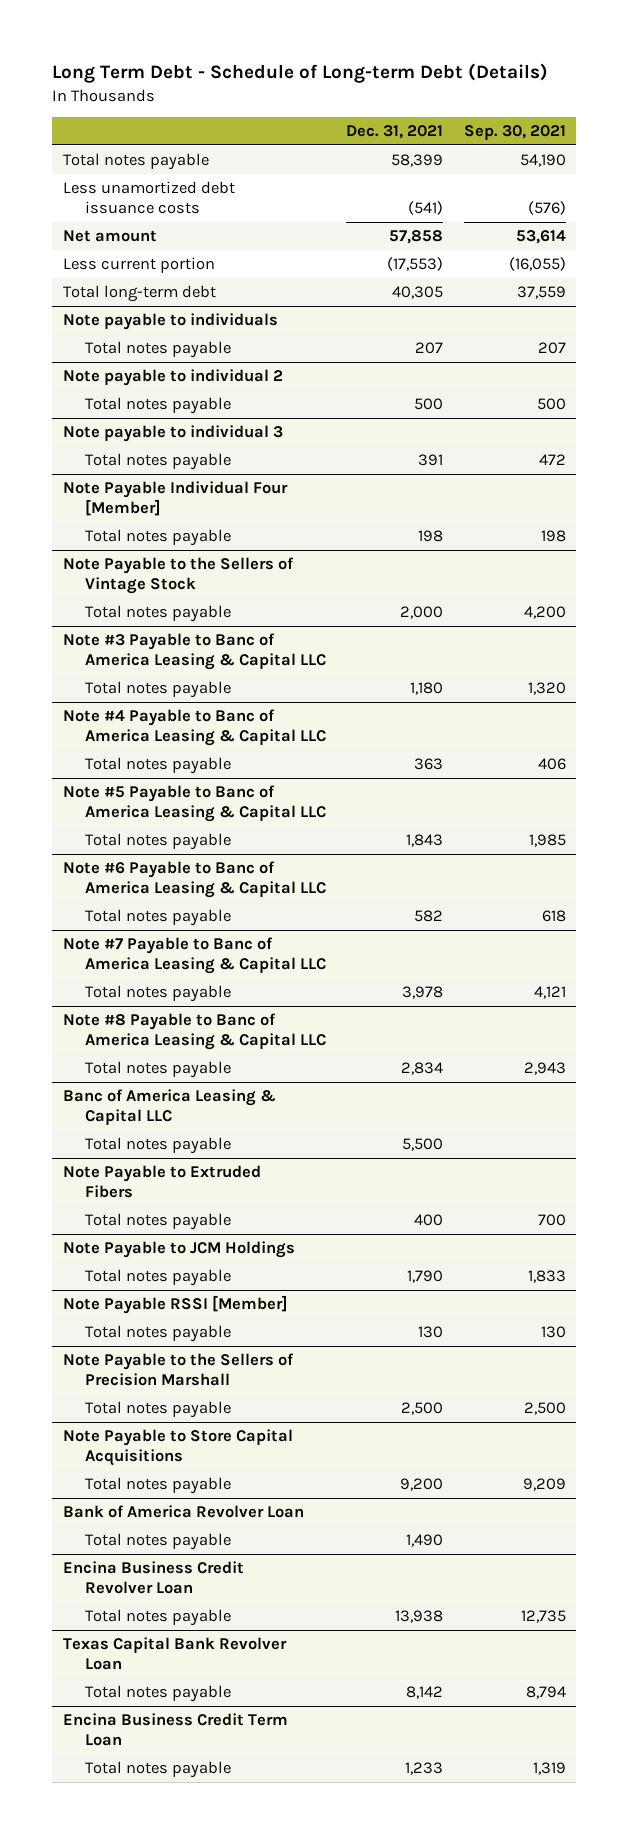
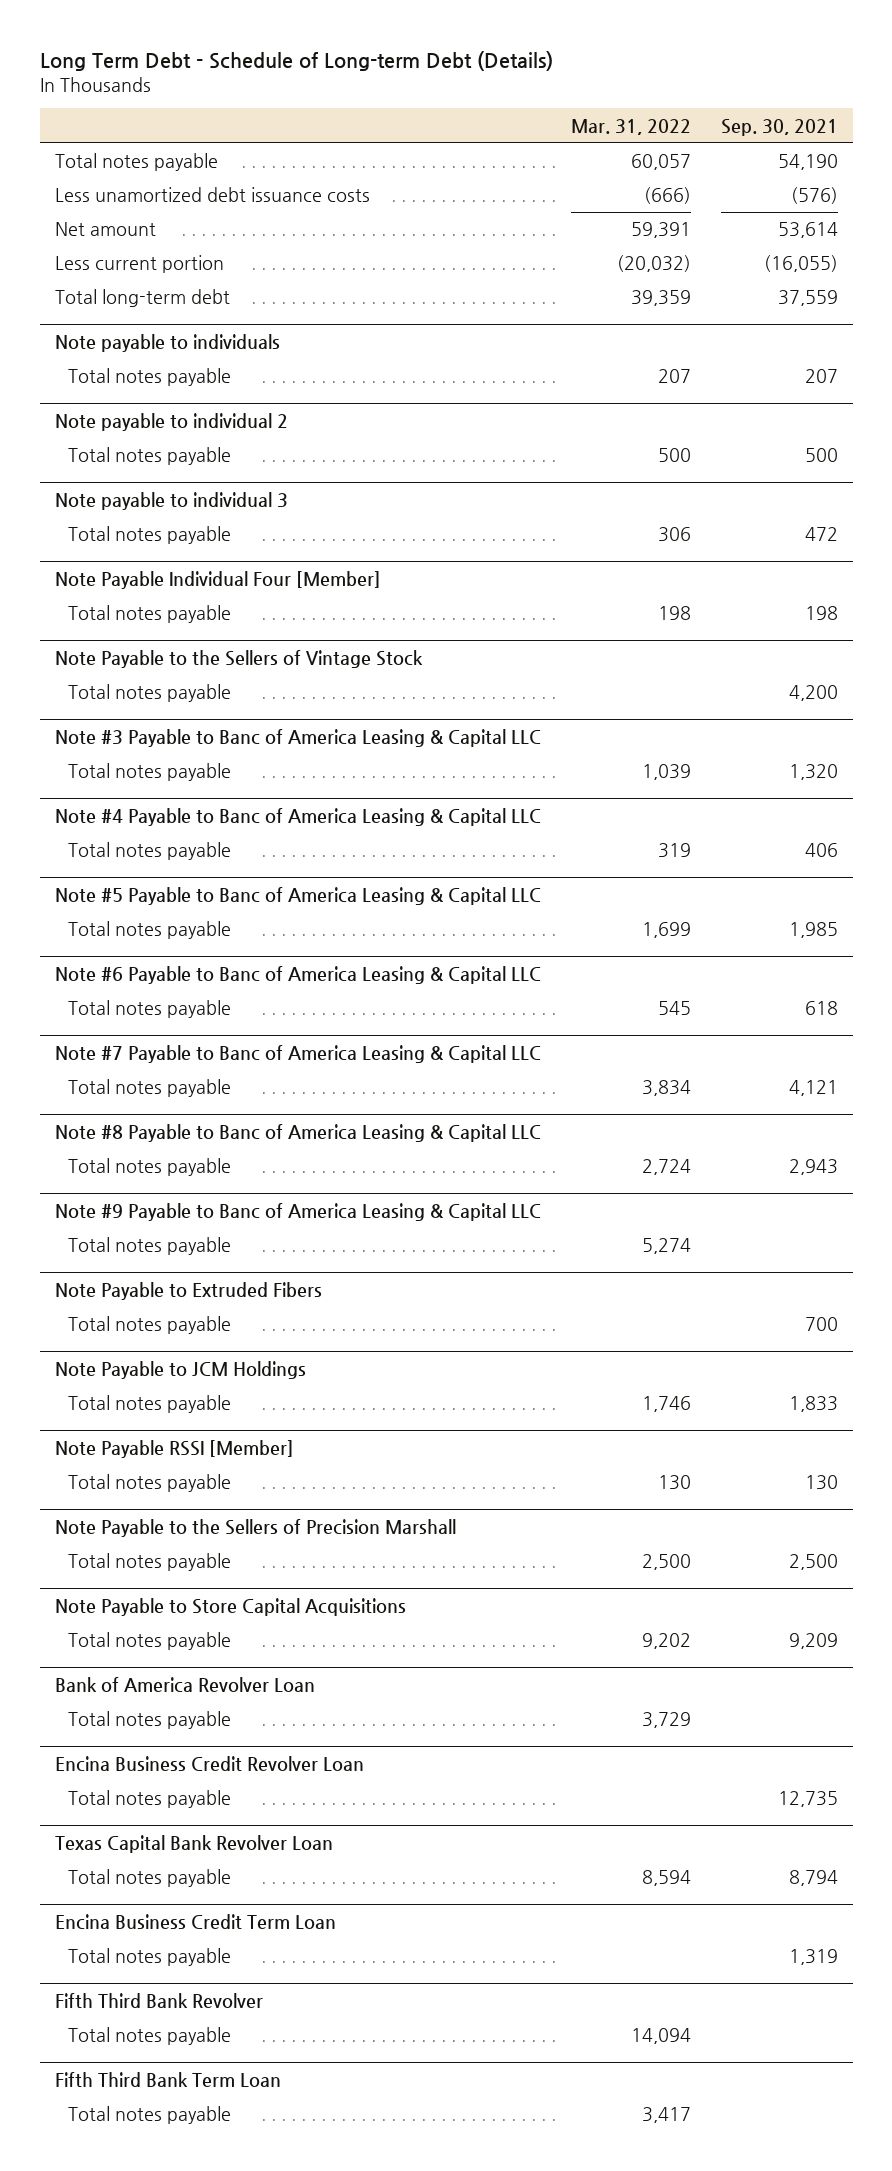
[346,125,444,140] Dec. 31, 2021 -> none
none -> [570,118,691,135] Mar. 31, 2022
[62,1089,276,1126] Banc of America Leasing & Capital LLC -> [54,1202,541,1221] Note #9 Payable to Banc of America Leasing & Capital LLC
none -> [54,1992,263,2008] Fifth Third Bank Revolver
none -> [67,2027,231,2046] Total notes payable
none -> [54,2071,281,2087] Fifth Third Bank Term Loan
none -> [67,2106,231,2125] Total notes payable

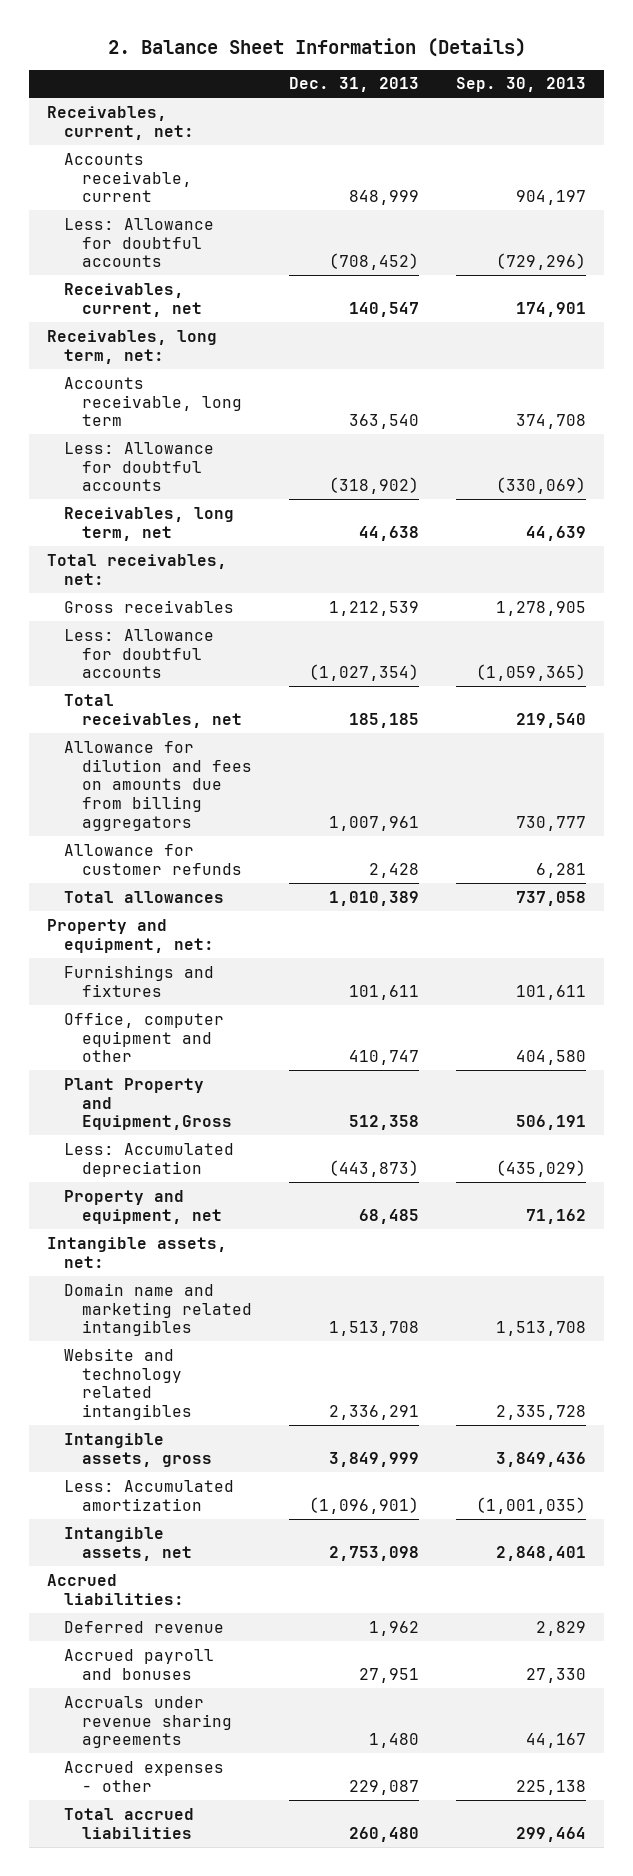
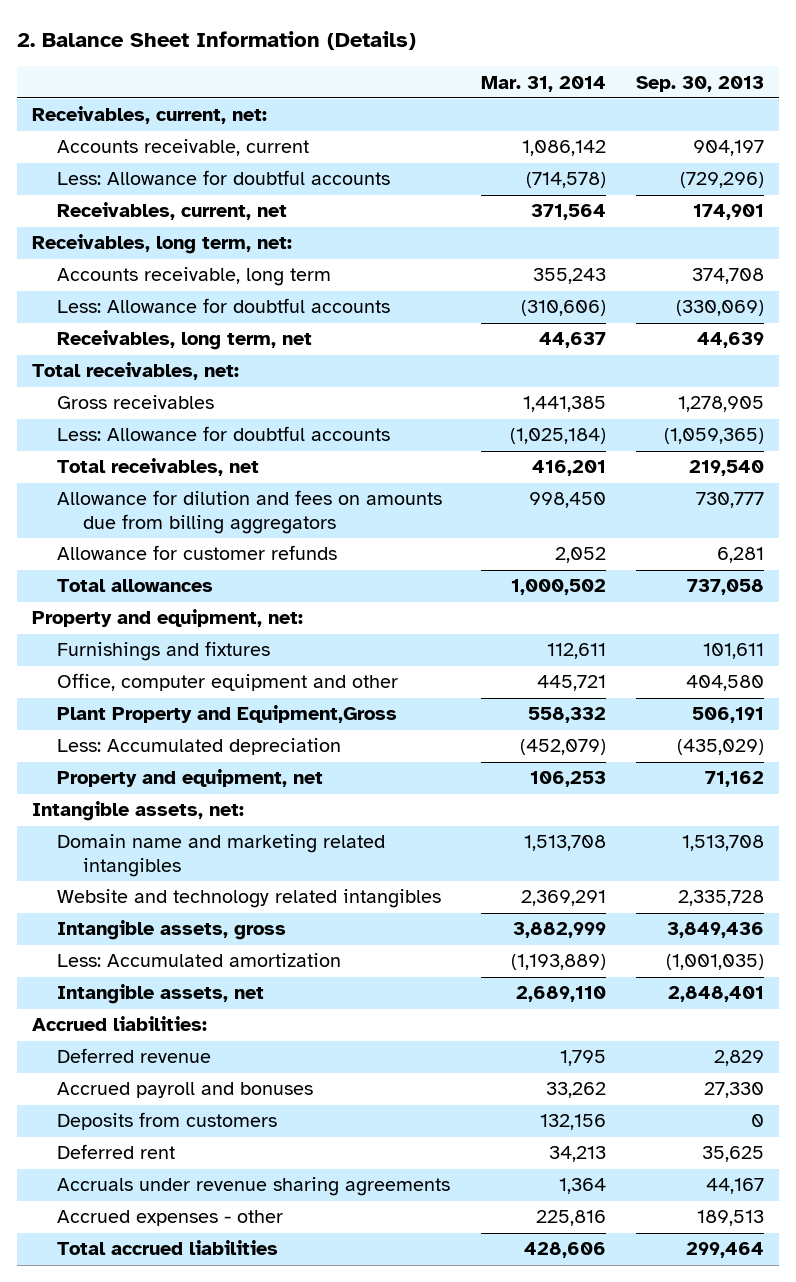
[288,77,419,93] Dec. 31, 2013 -> none
none -> [480,75,606,92] Mar. 31, 2014
none -> [57,1112,278,1131] Deposits from customers
none -> [57,1144,176,1160] Deferred rent
[515,1779,586,1795] 225,138 -> [696,1210,764,1227] 189,513

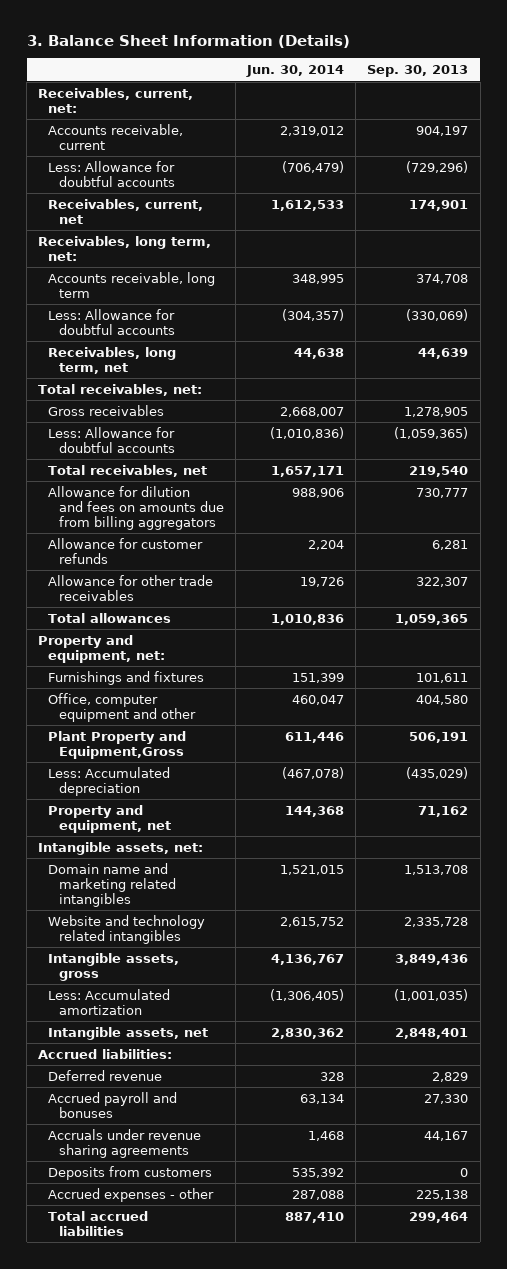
[16,30,416,50] 2. Balance Sheet Information (Details) -> [26,34,350,48] 3. Balance Sheet Information (Details)
[480,75,606,92] Mar. 31, 2014 -> none
none -> [246,65,345,78] Jun. 30, 2014
none -> [48,574,214,601] Allowance for other trade receivables
[686,579,764,596] 737,058 -> [395,613,469,625] 1,059,365
[57,1144,176,1160] Deferred rent -> none
[57,1112,278,1131] Deposits from customers -> [48,1165,213,1180] Deposits from customers
[696,1210,764,1227] 189,513 -> [416,1189,469,1200] 225,138

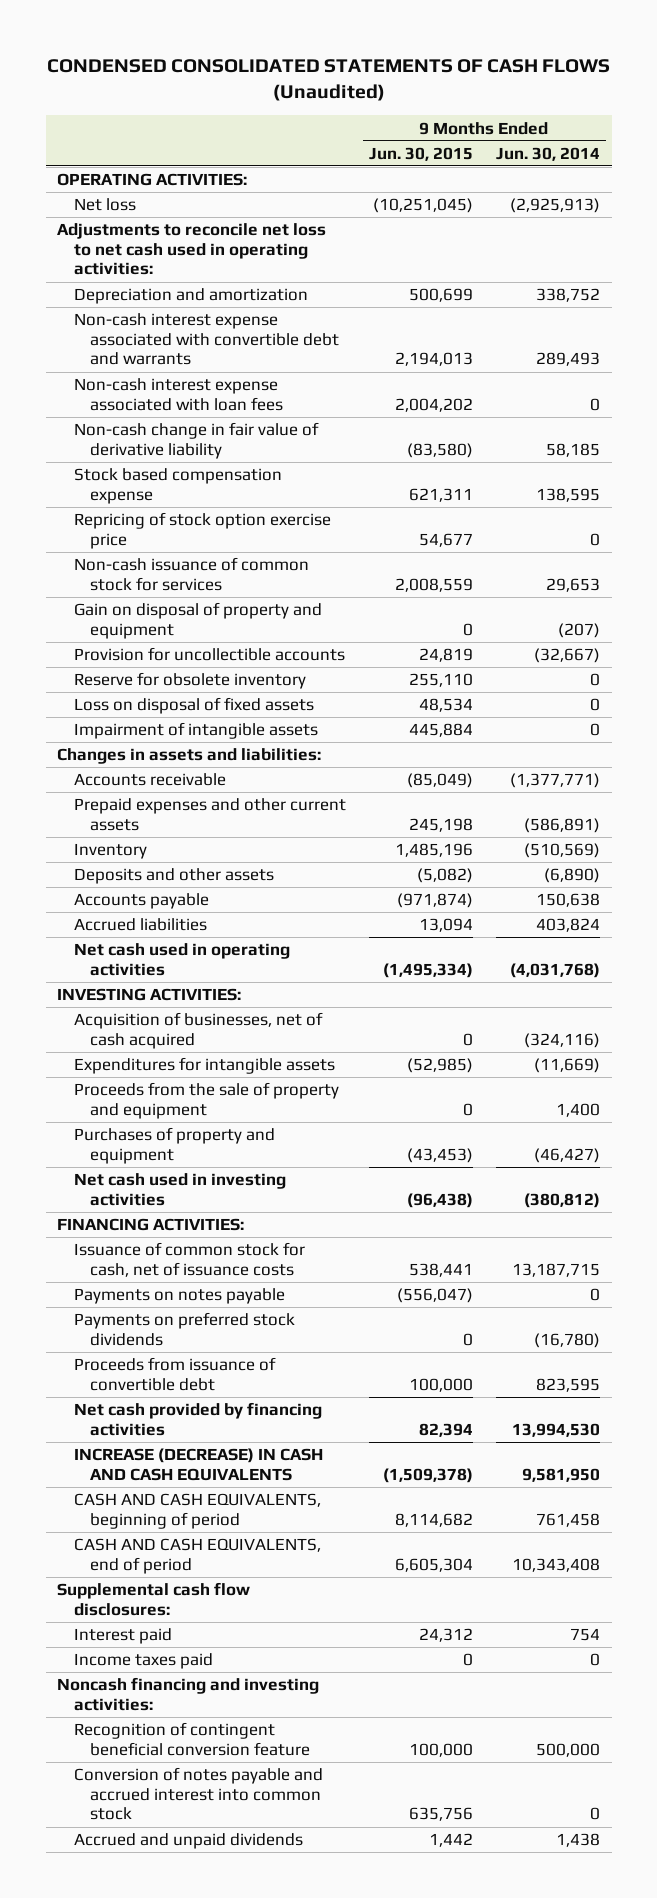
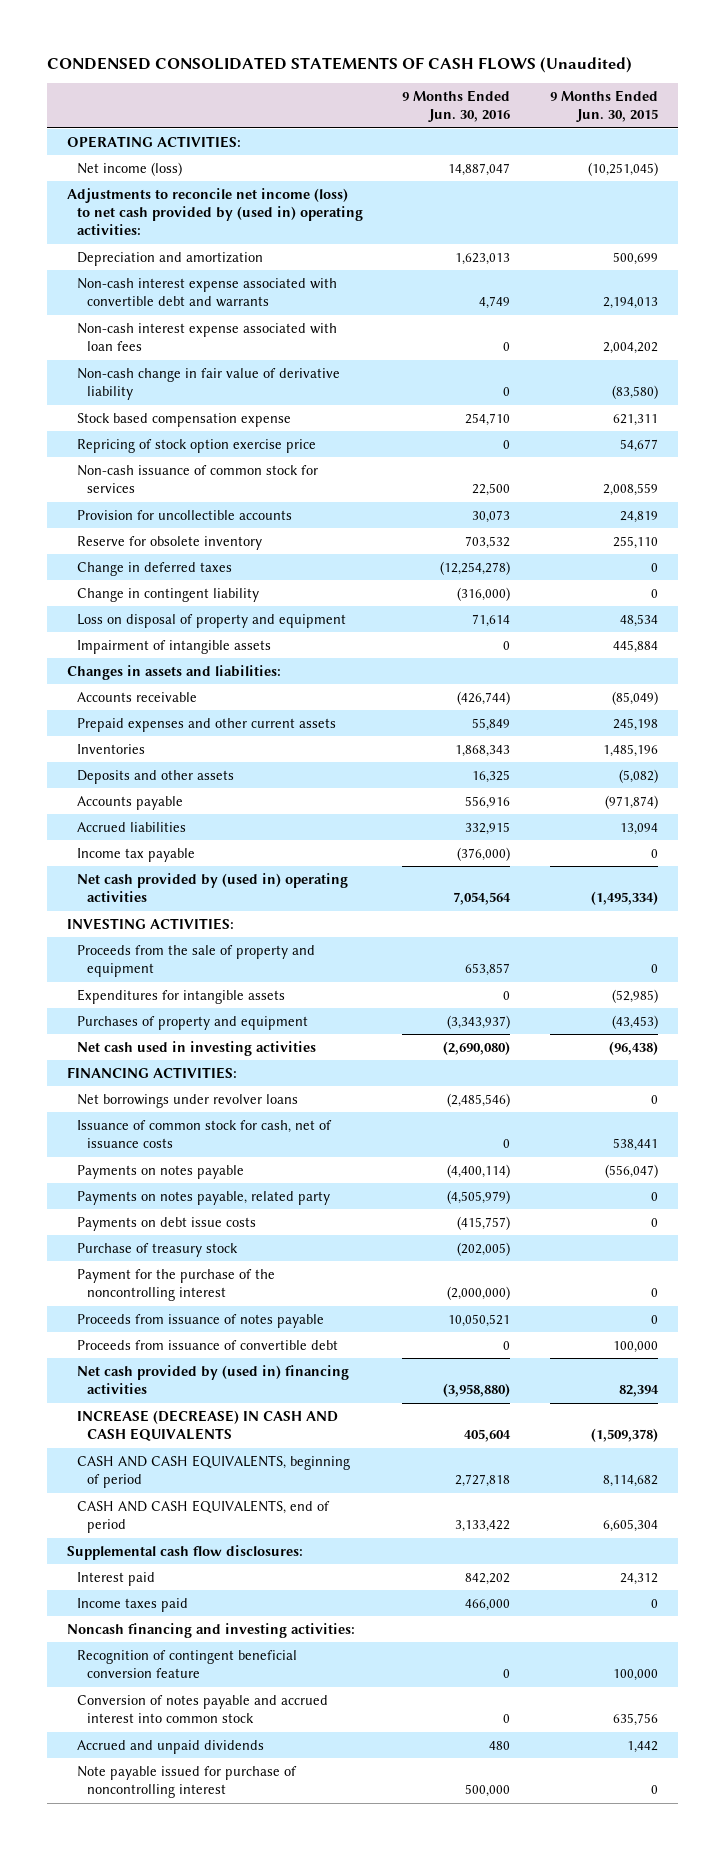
[495,146,600,161] Jun. 30, 2014 -> none
none -> [402,90,511,123] 9 Months Ended Jun. 30, 2016
[73,198,136,212] Net loss -> [76,161,182,176] Net income (loss)
[57,223,327,276] Adjustments to reconcile net loss to net cash used in operating activities: -> [66,187,363,236] Adjustments to reconcile net income (loss) to net cash provided by (used in) operating activities:
[73,602,322,639] Gain on disposal of property and equipment -> none
none -> [76,561,232,576] Change in deferred taxes
none -> [76,587,259,602] Change in contingent liability
[73,697,314,715] Loss on disposal of fixed assets -> [76,613,346,628] Loss on disposal of property and equipment
[73,843,147,860] Inventory -> [76,743,145,754] Inventories
none -> [76,847,195,862] Income tax payable
[73,943,290,976] Net cash used in operating activities -> [76,872,348,903] Net cash provided by (used in) operating activities
[73,1012,323,1049] Acquisition of businesses, net of cash acquired -> none
[73,1057,335,1075] Expenditures for intangible assets -> [76,988,285,1004] Expenditures for intangible assets
none -> [76,1093,298,1108] Net borrowings under revolver loans
[73,1312,295,1346] Payments on preferred stock dividends -> none
none -> [76,1190,330,1205] Payments on notes payable, related party
none -> [76,1216,256,1231] Payments on debt issue costs
none -> [76,1242,238,1257] Purchase of treasury stock
none -> [76,1268,275,1302] Payment for the purchase of the noncontrolling interest
none -> [76,1313,324,1328] Proceeds from issuance of notes payable
[73,1402,322,1436] Net cash provided by financing activities -> [76,1364,349,1395] Net cash provided by (used in) financing activities
none -> [76,1765,297,1799] Note payable issued for purchase of noncontrolling interest

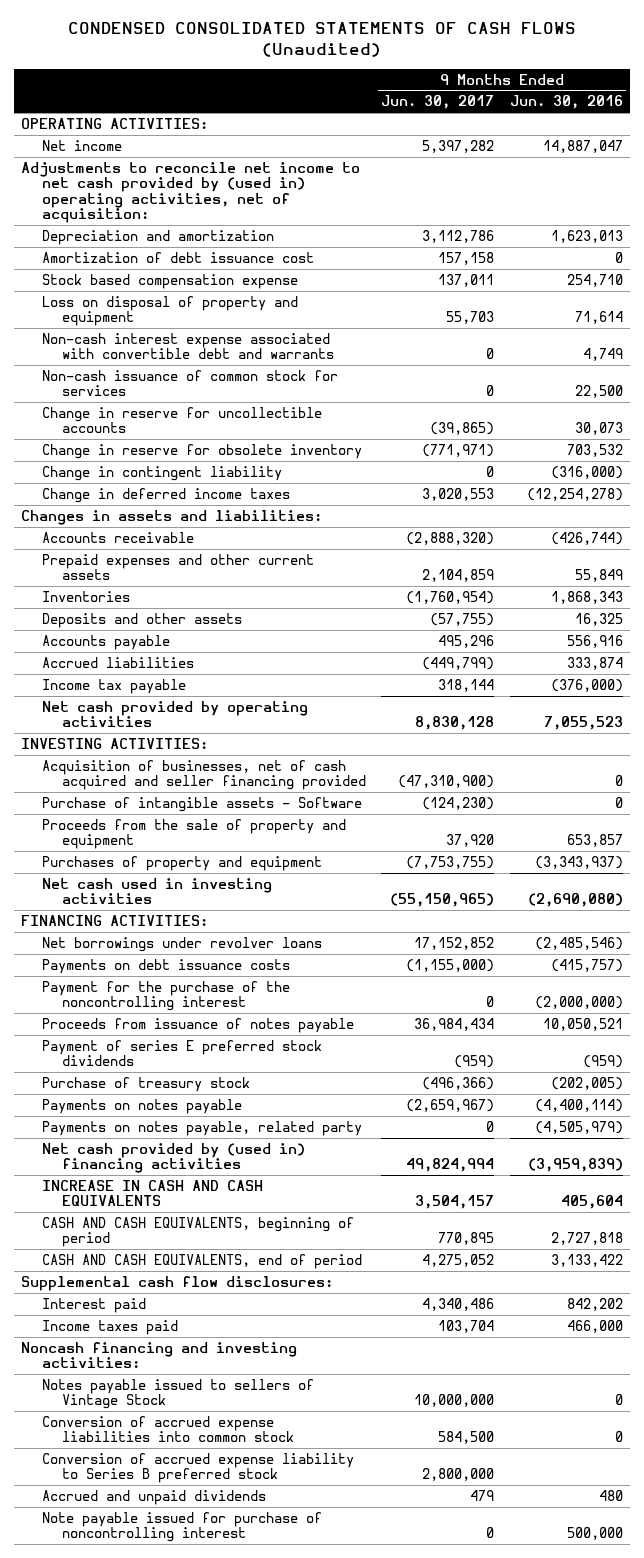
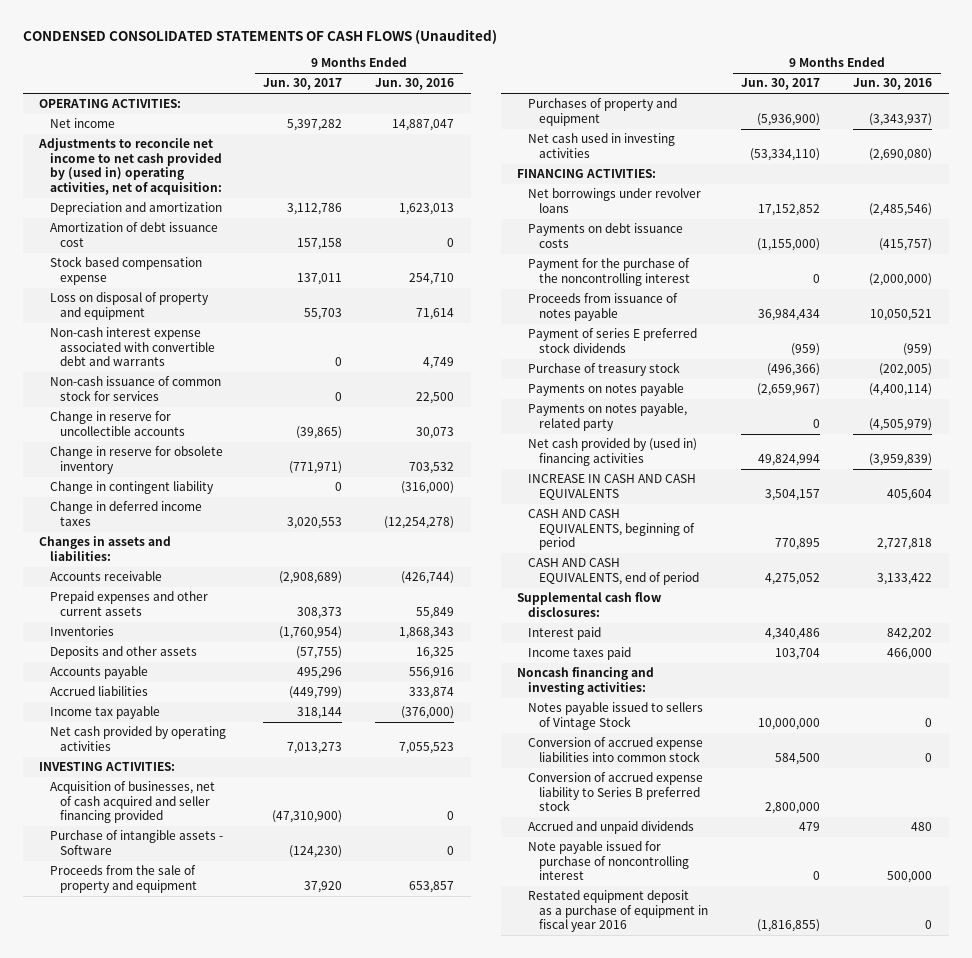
[406,532,495,546] (2,888,320) -> [278,571,342,585] (2,908,689)
[422,569,495,583] 2,104,859 -> [296,606,342,619] 308,373
[415,716,495,731] 8,830,128 -> [286,741,342,754] 7,013,273
[406,856,495,870] (7,753,755) -> [756,112,820,126] (5,936,900)
[390,893,495,908] (55,150,965) -> [749,147,820,161] (53,334,110)
none -> [527,890,708,933] Restated equipment deposit as a purchase of equipment in fiscal year 2016

